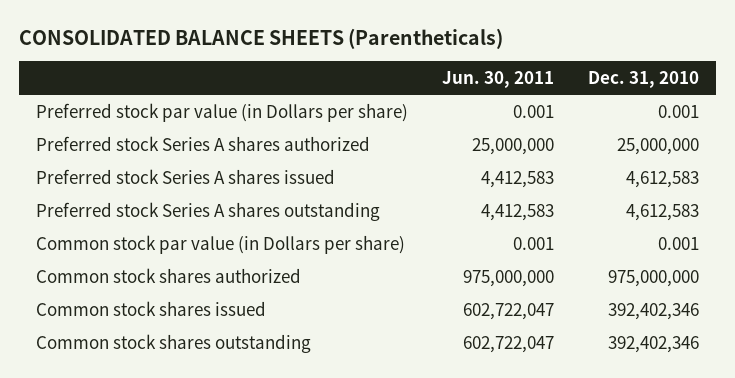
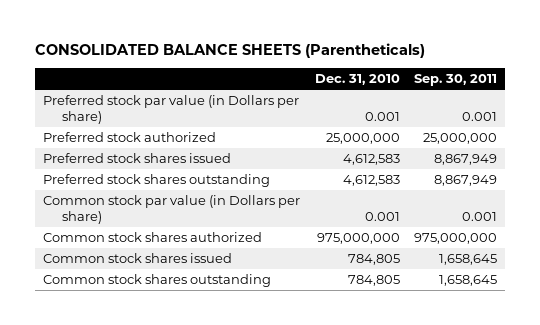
[441,71,554,89] Jun. 30, 2011 -> none
none -> [414,74,498,87] Sep. 30, 2011
[35,135,370,151] Preferred stock Series A shares authorized -> [42,132,216,143] Preferred stock authorized
[35,168,335,184] Preferred stock Series A shares issued -> [42,153,231,164] Preferred stock shares issued
[35,201,380,221] Preferred stock Series A shares outstanding -> [42,174,270,188] Preferred stock shares outstanding
[608,302,700,320] 392,402,346 -> [347,254,400,266] 784,805
[608,335,700,353] 392,402,346 -> [347,275,400,287] 784,805

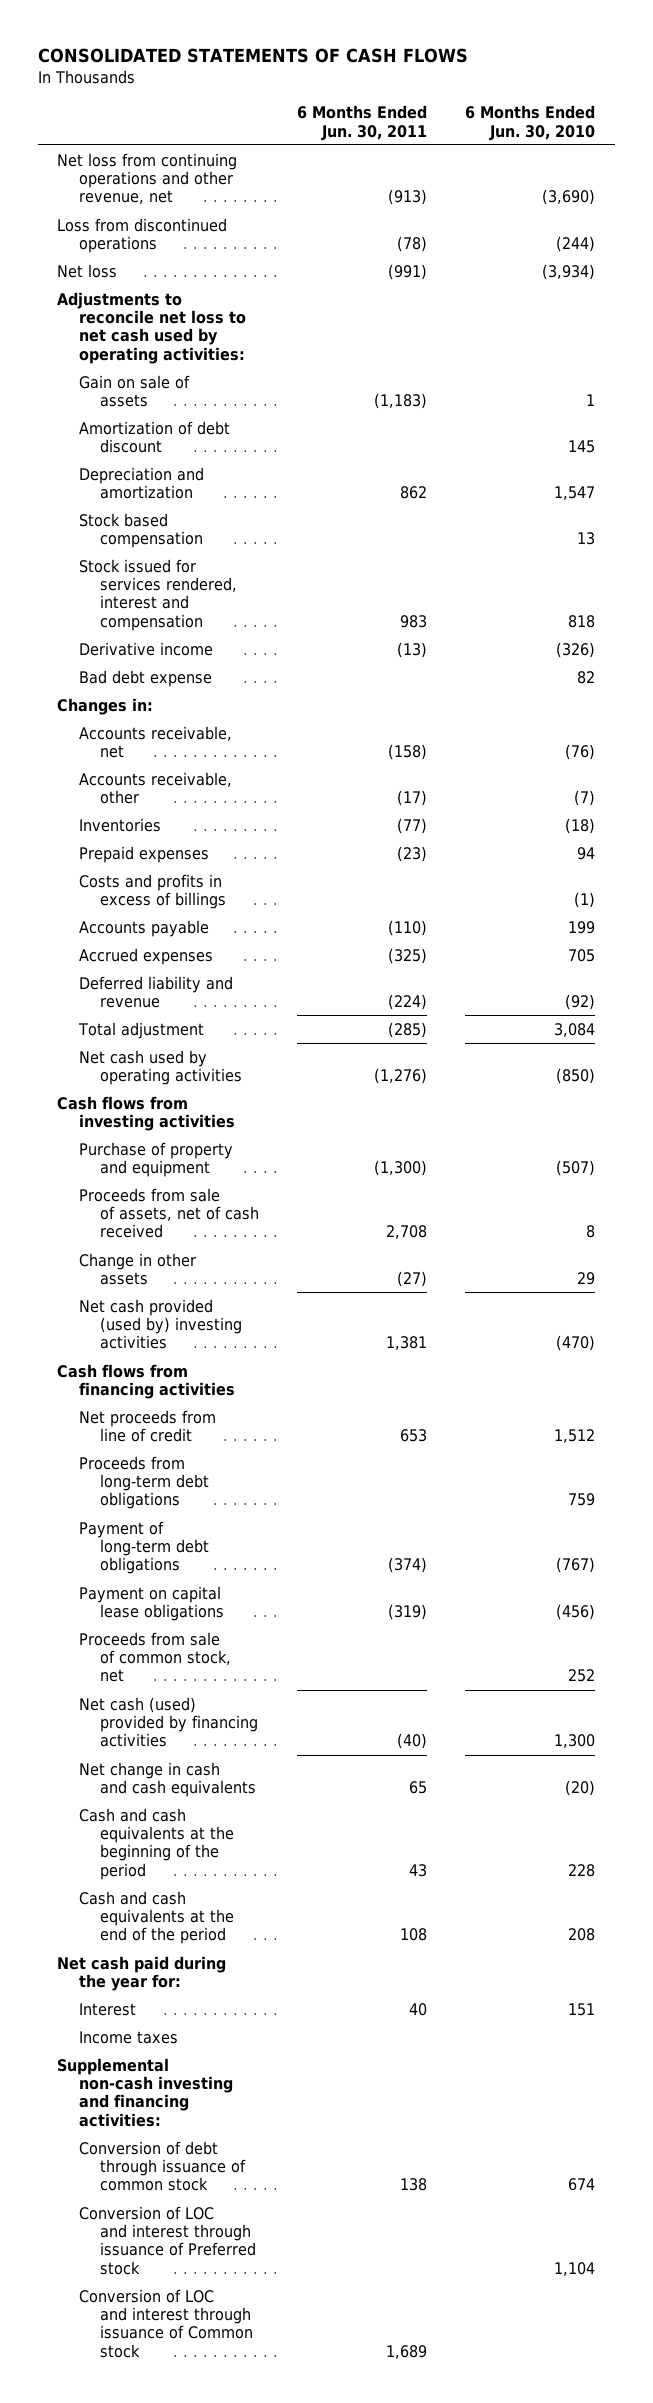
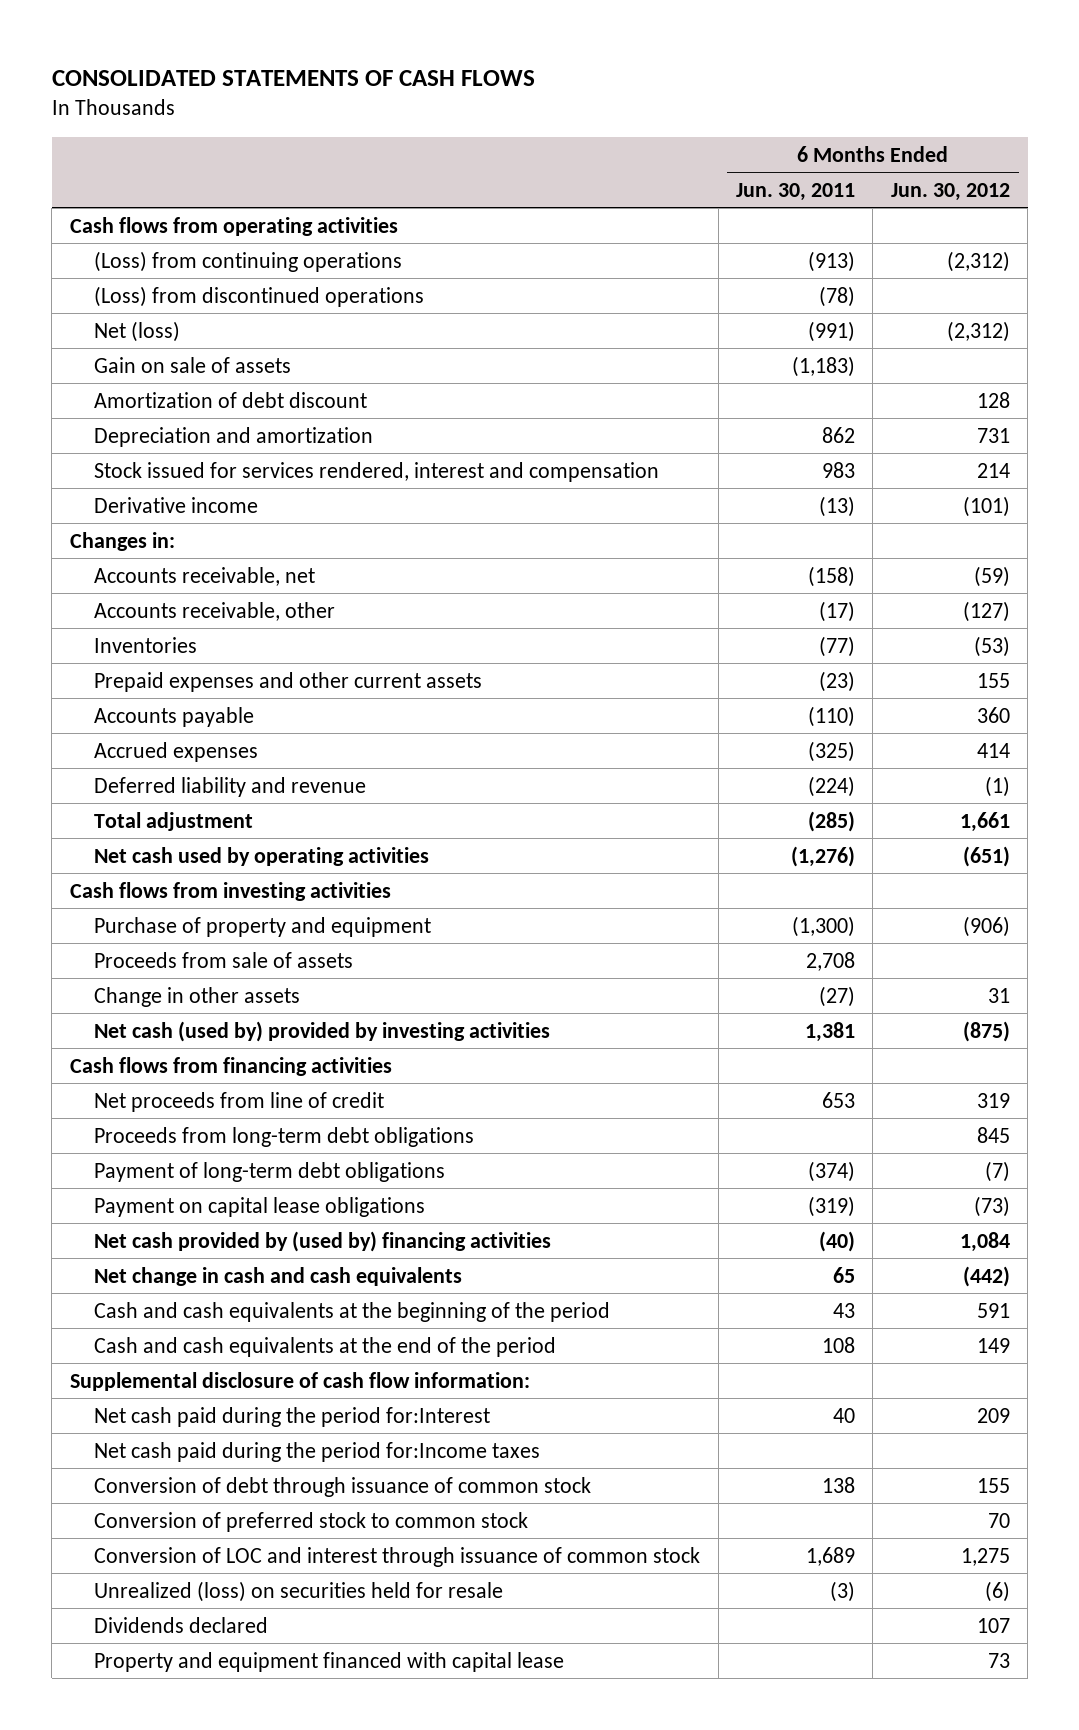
[465,105,596,141] 6 Months Ended Jun. 30, 2010 -> none
none -> [890,182,1010,201] Jun. 30, 2012
[57,291,246,364] Adjustments to reconcile net loss to net cash used by operating activities: -> none
none -> [69,216,398,236] Cash flows from operating activities
[57,152,238,205] Net loss from continuing operations and other revenue, net -> [94,250,403,272] (Loss) from continuing operations
[57,217,228,254] Loss from discontinued operations -> [94,285,425,307] (Loss) from discontinued operations
[57,263,118,278] Net loss -> [94,320,181,342] Net (loss)
[78,512,203,549] Stock based compensation -> none
[78,669,212,687] Bad debt expense -> none
[78,845,209,863] Prepaid expenses -> none
[78,873,226,910] Costs and profits in excess of billings -> none
none -> [94,671,483,692] Prepaid expenses and other current assets
[78,1187,259,1239] Proceeds from sale of assets, net of cash received -> [94,951,354,968] Proceeds from sale of assets
[78,1298,242,1350] Net cash provided (used by) investing activities -> [94,1020,551,1042] Net cash (used by) provided by investing activities
[78,1631,231,1683] Proceeds from sale of common stock, net -> none
[78,1696,258,1748] Net cash (used) provided by financing activities -> [94,1230,552,1252] Net cash provided by (used by) financing activities
[57,1955,227,1992] Net cash paid during the year for: -> none
[57,2057,233,2127] Supplemental non-cash investing and financing activities: -> none
none -> [69,1371,530,1391] Supplemental disclosure of cash flow information:
[78,2002,136,2016] Interest -> [94,1406,491,1427] Net cash paid during the period for:Interest
[78,2030,178,2044] Income taxes -> [94,1441,541,1462] Net cash paid during the period for:Income taxes
[78,2205,256,2275] Conversion of LOC and interest through issuance of Preferred stock -> none
none -> [94,1511,529,1532] Conversion of preferred stock to common stock
[78,2288,253,2358] Conversion of LOC and interest through issuance of Common stock -> [94,1546,701,1567] Conversion of LOC and interest through issuance of common stock
none -> [94,1580,504,1602] Unrealized (loss) on securities held for resale
none -> [94,1616,269,1633] Dividends declared
none -> [94,1651,565,1672] Property and equipment financed with capital lease

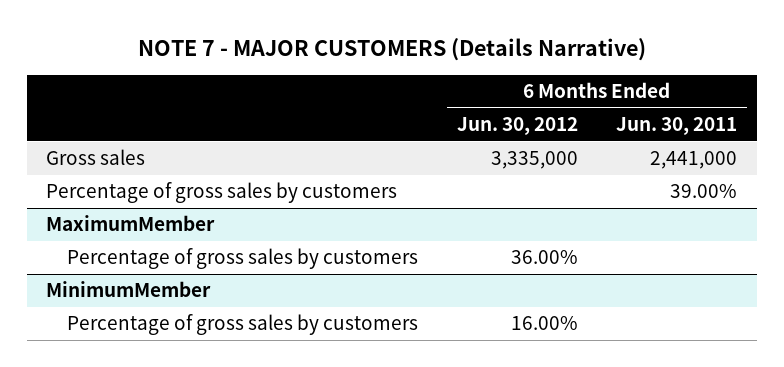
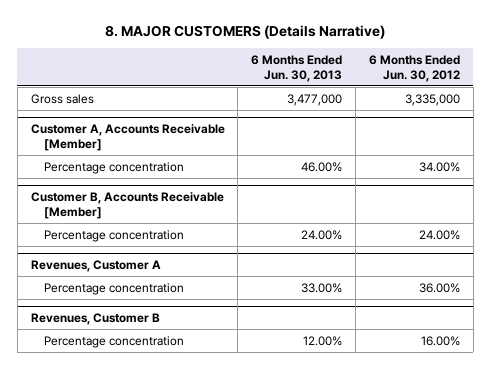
[137,38,646,62] NOTE 7 - MAJOR CUSTOMERS (Details Narrative) -> [105,25,386,40] 8. MAJOR CUSTOMERS (Details Narrative)
[616,117,738,136] Jun. 30, 2011 -> none
none -> [251,54,343,82] 6 Months Ended Jun. 30, 2013
[46,182,398,204] Percentage of gross sales by customers -> none
[46,215,216,232] MaximumMember -> none
[67,248,419,270] Percentage of gross sales by customers -> none
[46,281,212,298] MinimumMember -> none
[67,314,419,336] Percentage of gross sales by customers -> none
none -> [30,124,225,152] Customer A, Accounts Receivable [Member]
none -> [44,161,185,174] Percentage concentration
none -> [30,192,224,220] Customer B, Accounts Receivable [Member]
none -> [44,229,185,242] Percentage concentration
none -> [30,260,161,273] Revenues, Customer A
none -> [44,282,185,295] Percentage concentration
none -> [30,313,160,326] Revenues, Customer B
none -> [44,335,185,348] Percentage concentration

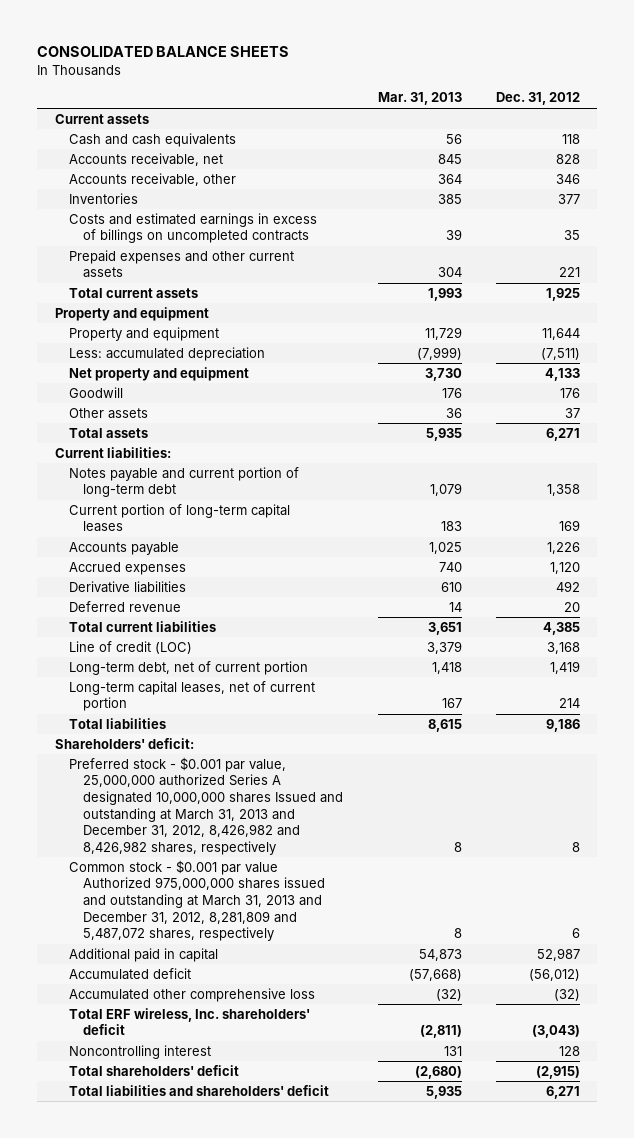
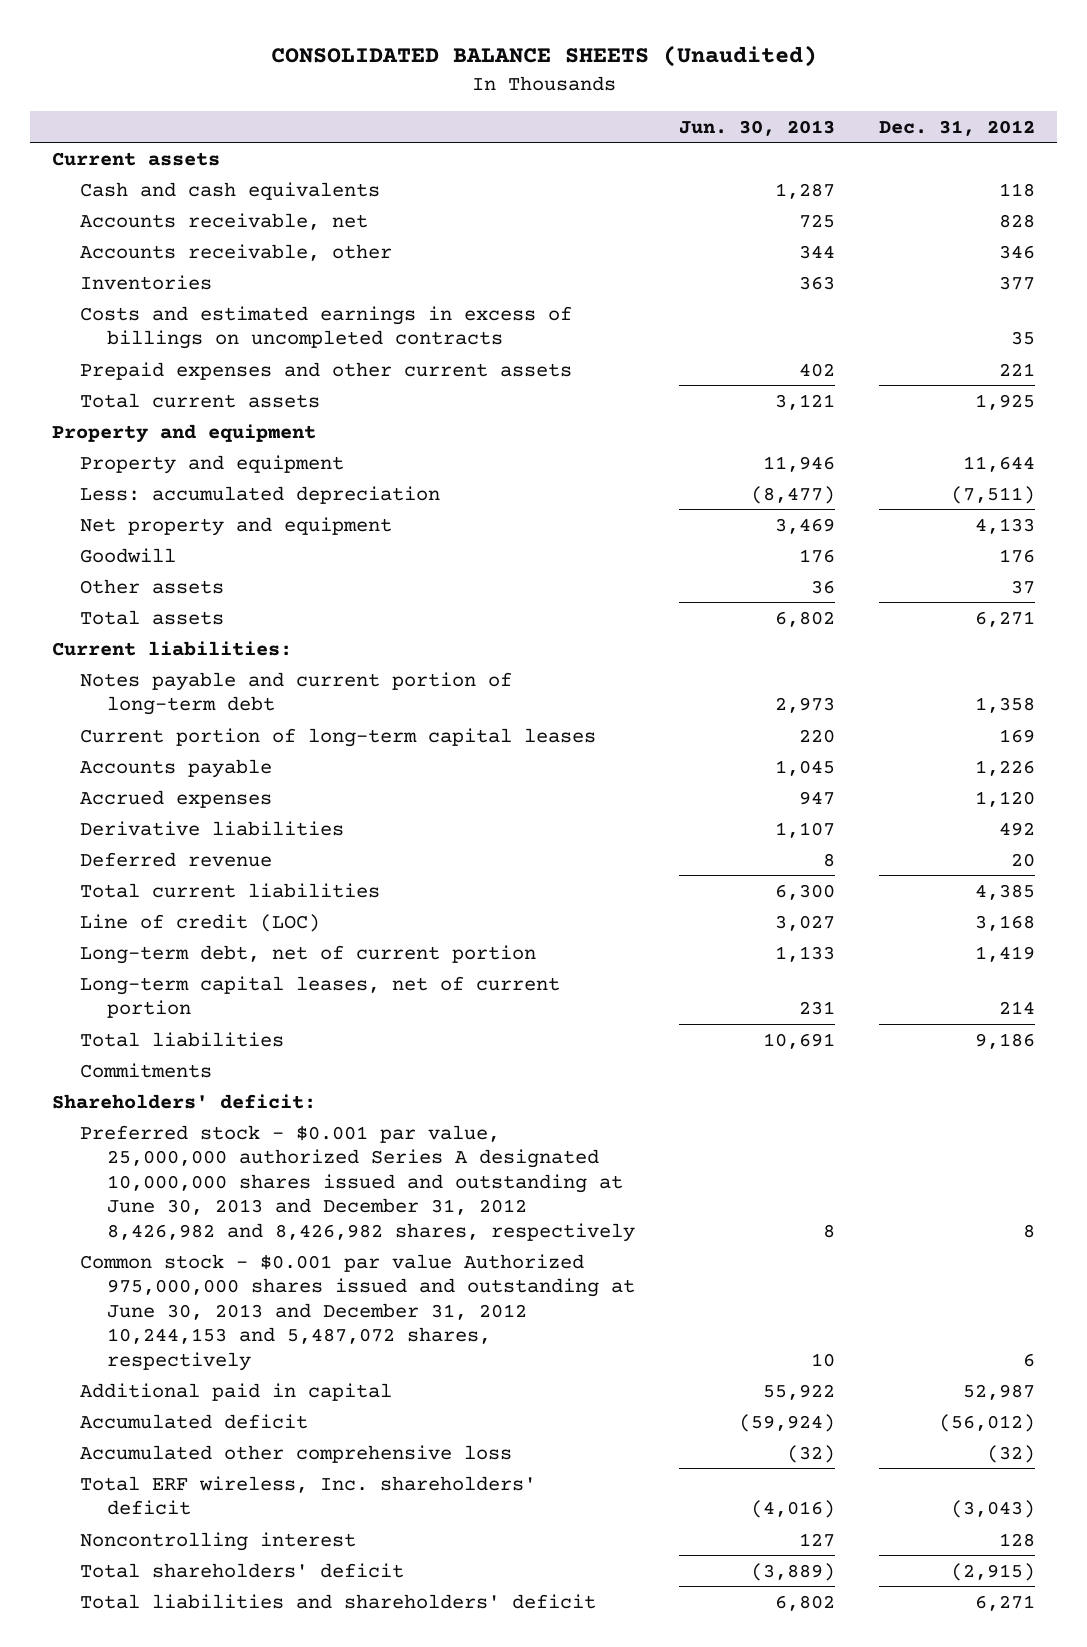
[37,46,290,58] CONSOLIDATED BALANCE SHEETS -> [270,45,817,68] CONSOLIDATED BALANCE SHEETS (Unaudited)
[377,92,462,106] Mar. 31, 2013 -> none
none -> [678,119,835,136] Jun. 30, 2013
none -> [79,1062,212,1078] Commitments
[68,756,344,855] Preferred stock - $0.001 par value, 25,000,000 authorized Series A designated 10,000,000 shares Issued and outstanding at March 31, 2013 and December 31, 2012, 8,426,982 and 8,426,982 shares, respectively -> [79,1124,636,1242] Preferred stock - $0.001 par value, 25,000,000 authorized Series A designated 10,000,000 shares issued and outstanding at June 30, 2013 and December 31, 2012 8,426,982 and 8,426,982 shares, respectively
[68,859,326,942] Common stock - $0.001 par value Authorized 975,000,000 shares issued and outstanding at March 31, 2013 and December 31, 2012, 8,281,809 and 5,487,072 shares, respectively -> [79,1253,636,1371] Common stock - $0.001 par value Authorized 975,000,000 shares issued and outstanding at June 30, 2013 and December 31, 2012 10,244,153 and 5,487,072 shares, respectively

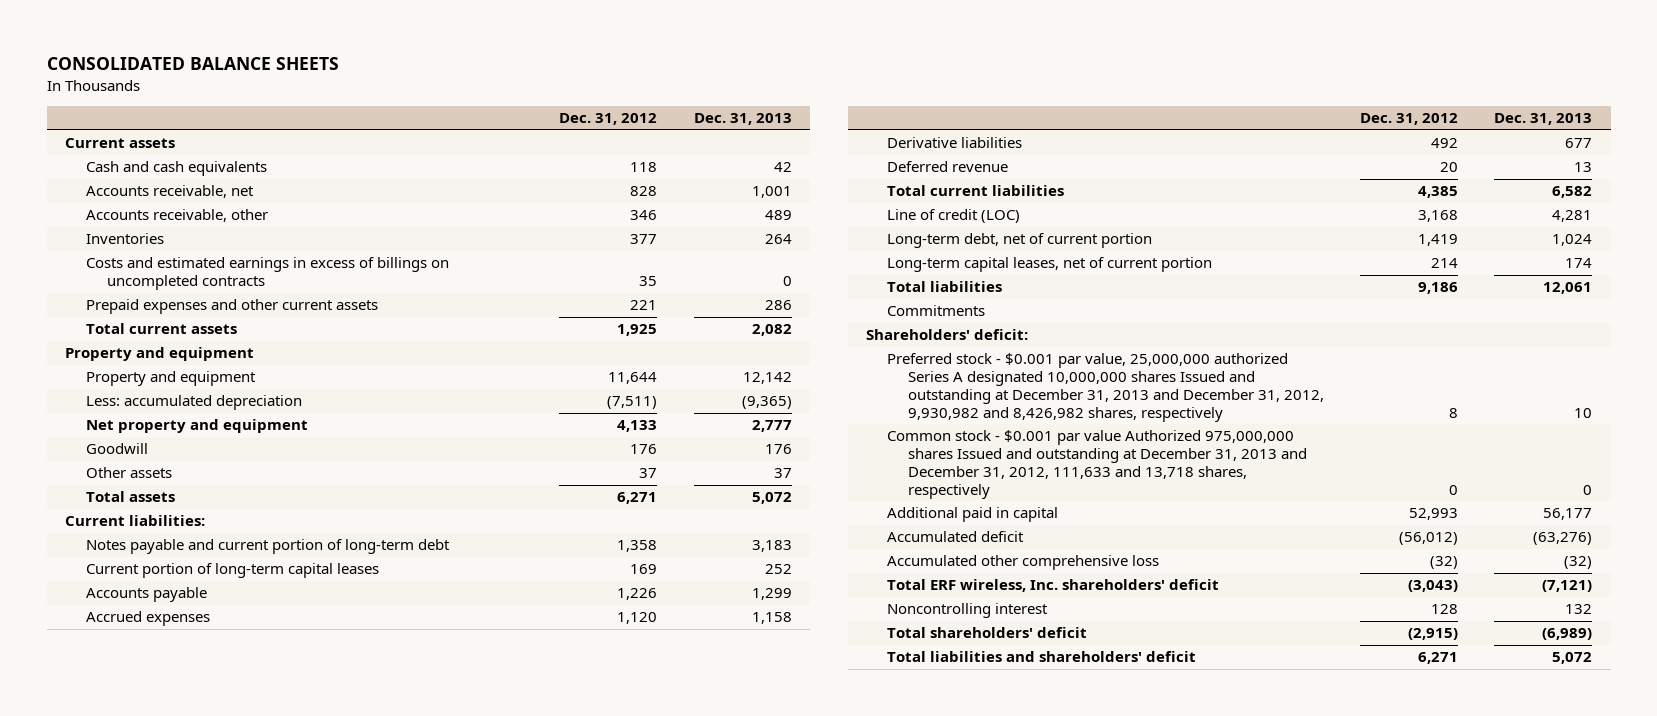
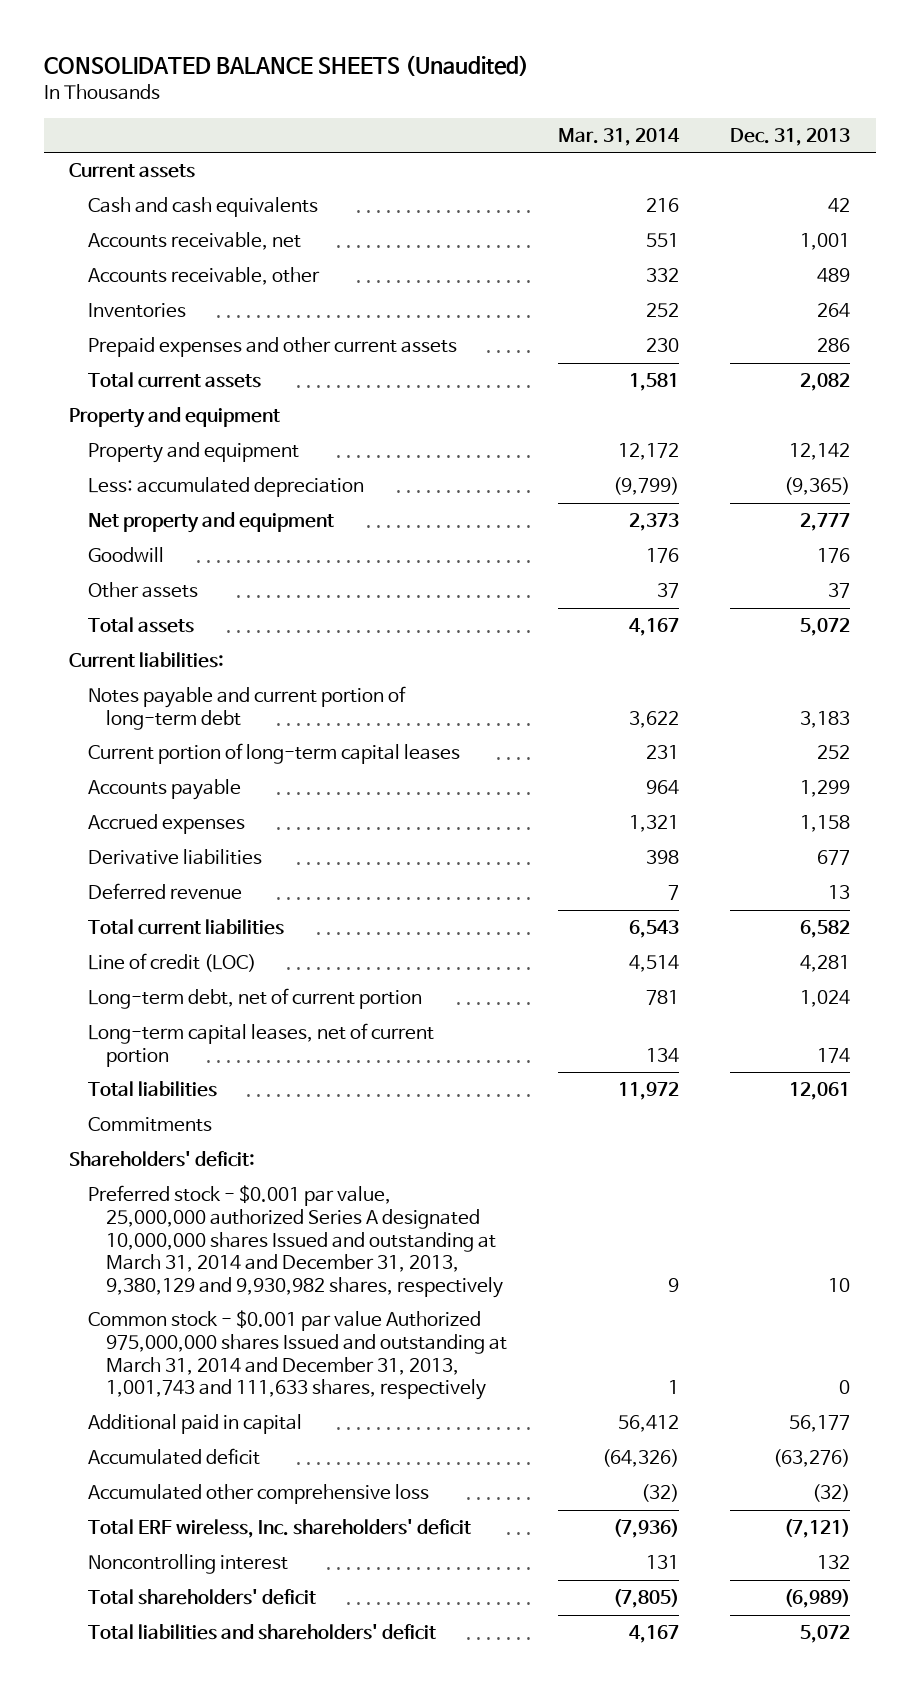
[46,57,339,71] CONSOLIDATED BALANCE SHEETS -> [43,55,529,77] CONSOLIDATED BALANCE SHEETS (Unaudited)
[559,112,658,125] Dec. 31, 2012 -> none
none -> [557,127,680,146] Mar. 31, 2014
[85,257,449,291] Costs and estimated earnings in excess of billings on uncompleted contracts -> none
[886,353,1324,422] Preferred stock - $0.001 par value, 25,000,000 authorized Series A designated 10,000,000 shares Issued and outstanding at December 31, 2013 and December 31, 2012, 9,930,982 and 8,426,982 shares, respectively -> [87,1185,503,1298] Preferred stock - $0.001 par value, 25,000,000 authorized Series A designated 10,000,000 shares Issued and outstanding at March 31, 2014 and December 31, 2013, 9,380,129 and 9,930,982 shares, respectively
[886,430,1307,499] Common stock - $0.001 par value Authorized 975,000,000 shares Issued and outstanding at December 31, 2013 and December 31, 2012, 111,633 and 13,718 shares, respectively -> [87,1310,507,1401] Common stock - $0.001 par value Authorized 975,000,000 shares Issued and outstanding at March 31, 2014 and December 31, 2013, 1,001,743 and 111,633 shares, respectively

